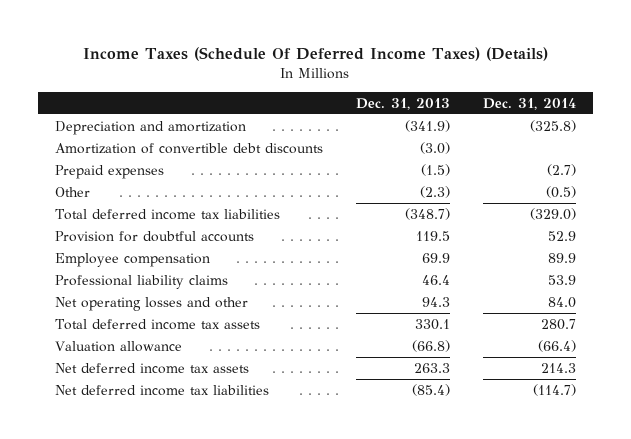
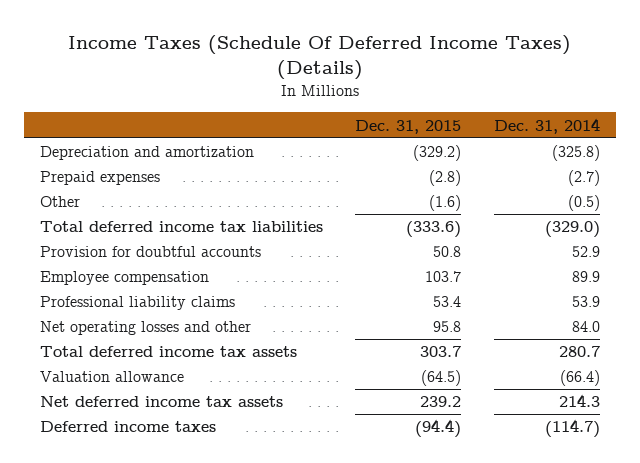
[355,97,450,110] Dec. 31, 2013 -> none
none -> [355,119,462,134] Dec. 31, 2015
[54,142,323,154] Amortization of convertible debt discounts -> none
[54,384,269,396] Net deferred income tax liabilities -> [39,421,216,433] Deferred income taxes

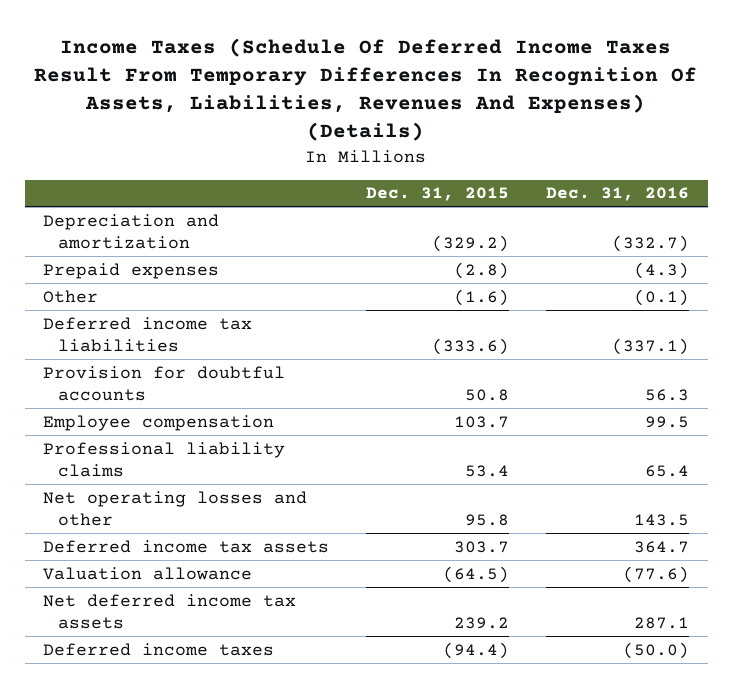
[67,34,571,81] Income Taxes (Schedule Of Deferred Income Taxes) (Details) -> [34,37,698,142] Income Taxes (Schedule Of Deferred Income Taxes Result From Temporary Differences In Recognition Of Assets, Liabilities, Revenues And Expenses) (Details)
[493,117,600,134] Dec. 31, 2014 -> none
none -> [546,187,690,202] Dec. 31, 2016
[39,221,323,233] Total deferred income tax liabilities -> [43,316,253,352] Deferred income tax liabilities
[39,346,297,358] Total deferred income tax assets -> [43,539,330,553] Deferred income tax assets

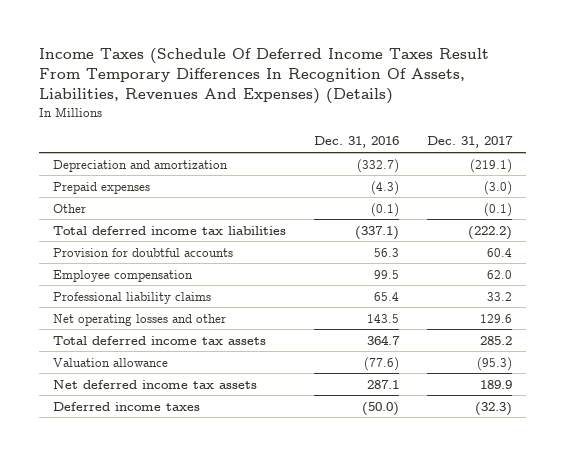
[366,187,510,202] Dec. 31, 2015 -> none
none -> [427,136,514,149] Dec. 31, 2017
[43,316,253,352] Deferred income tax liabilities -> [52,225,286,235] Total deferred income tax liabilities
[43,539,330,553] Deferred income tax assets -> [52,335,266,345] Total deferred income tax assets

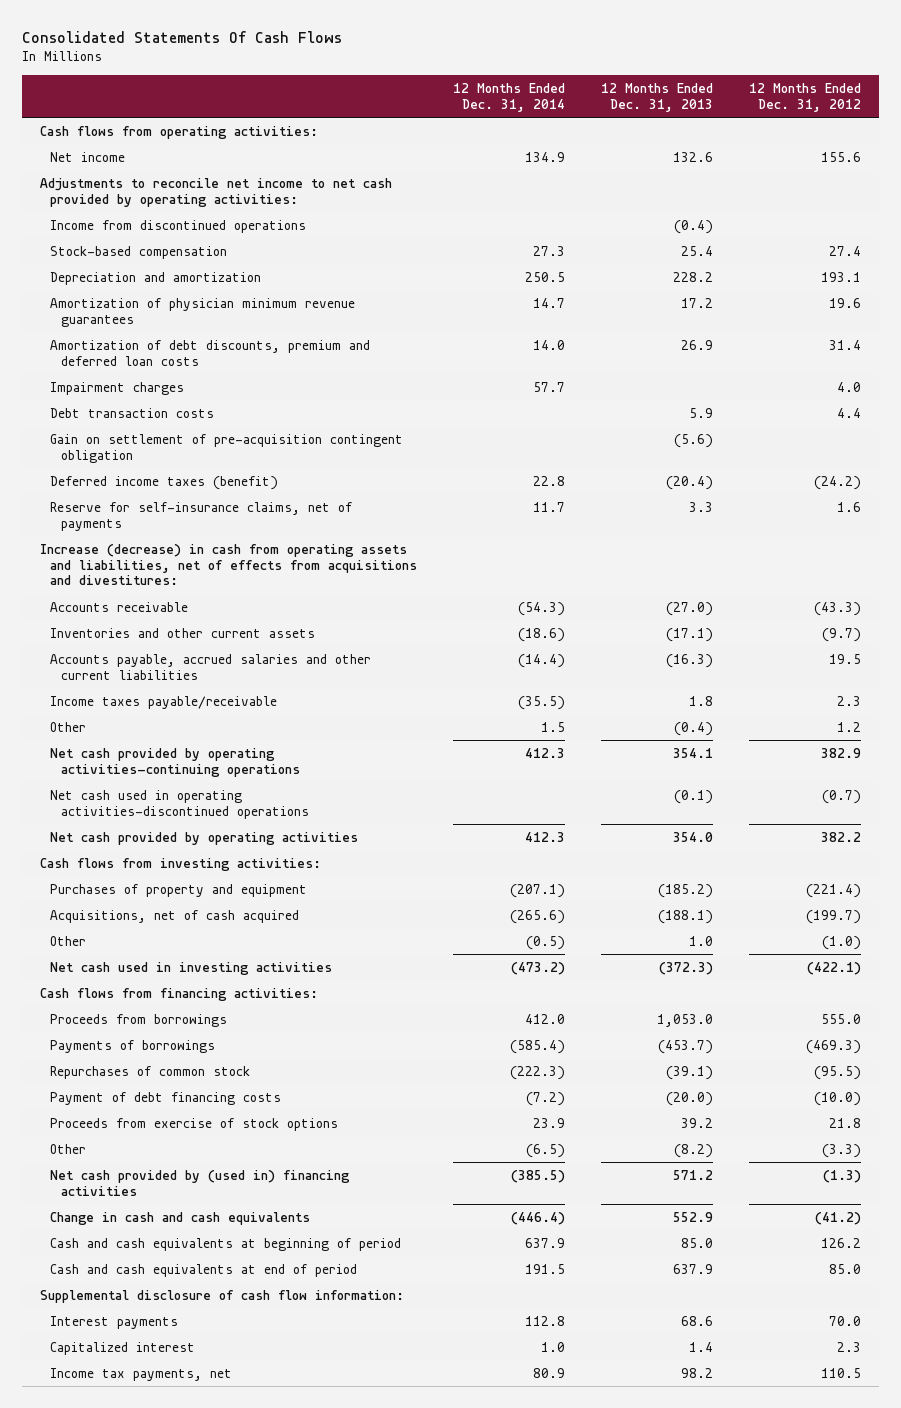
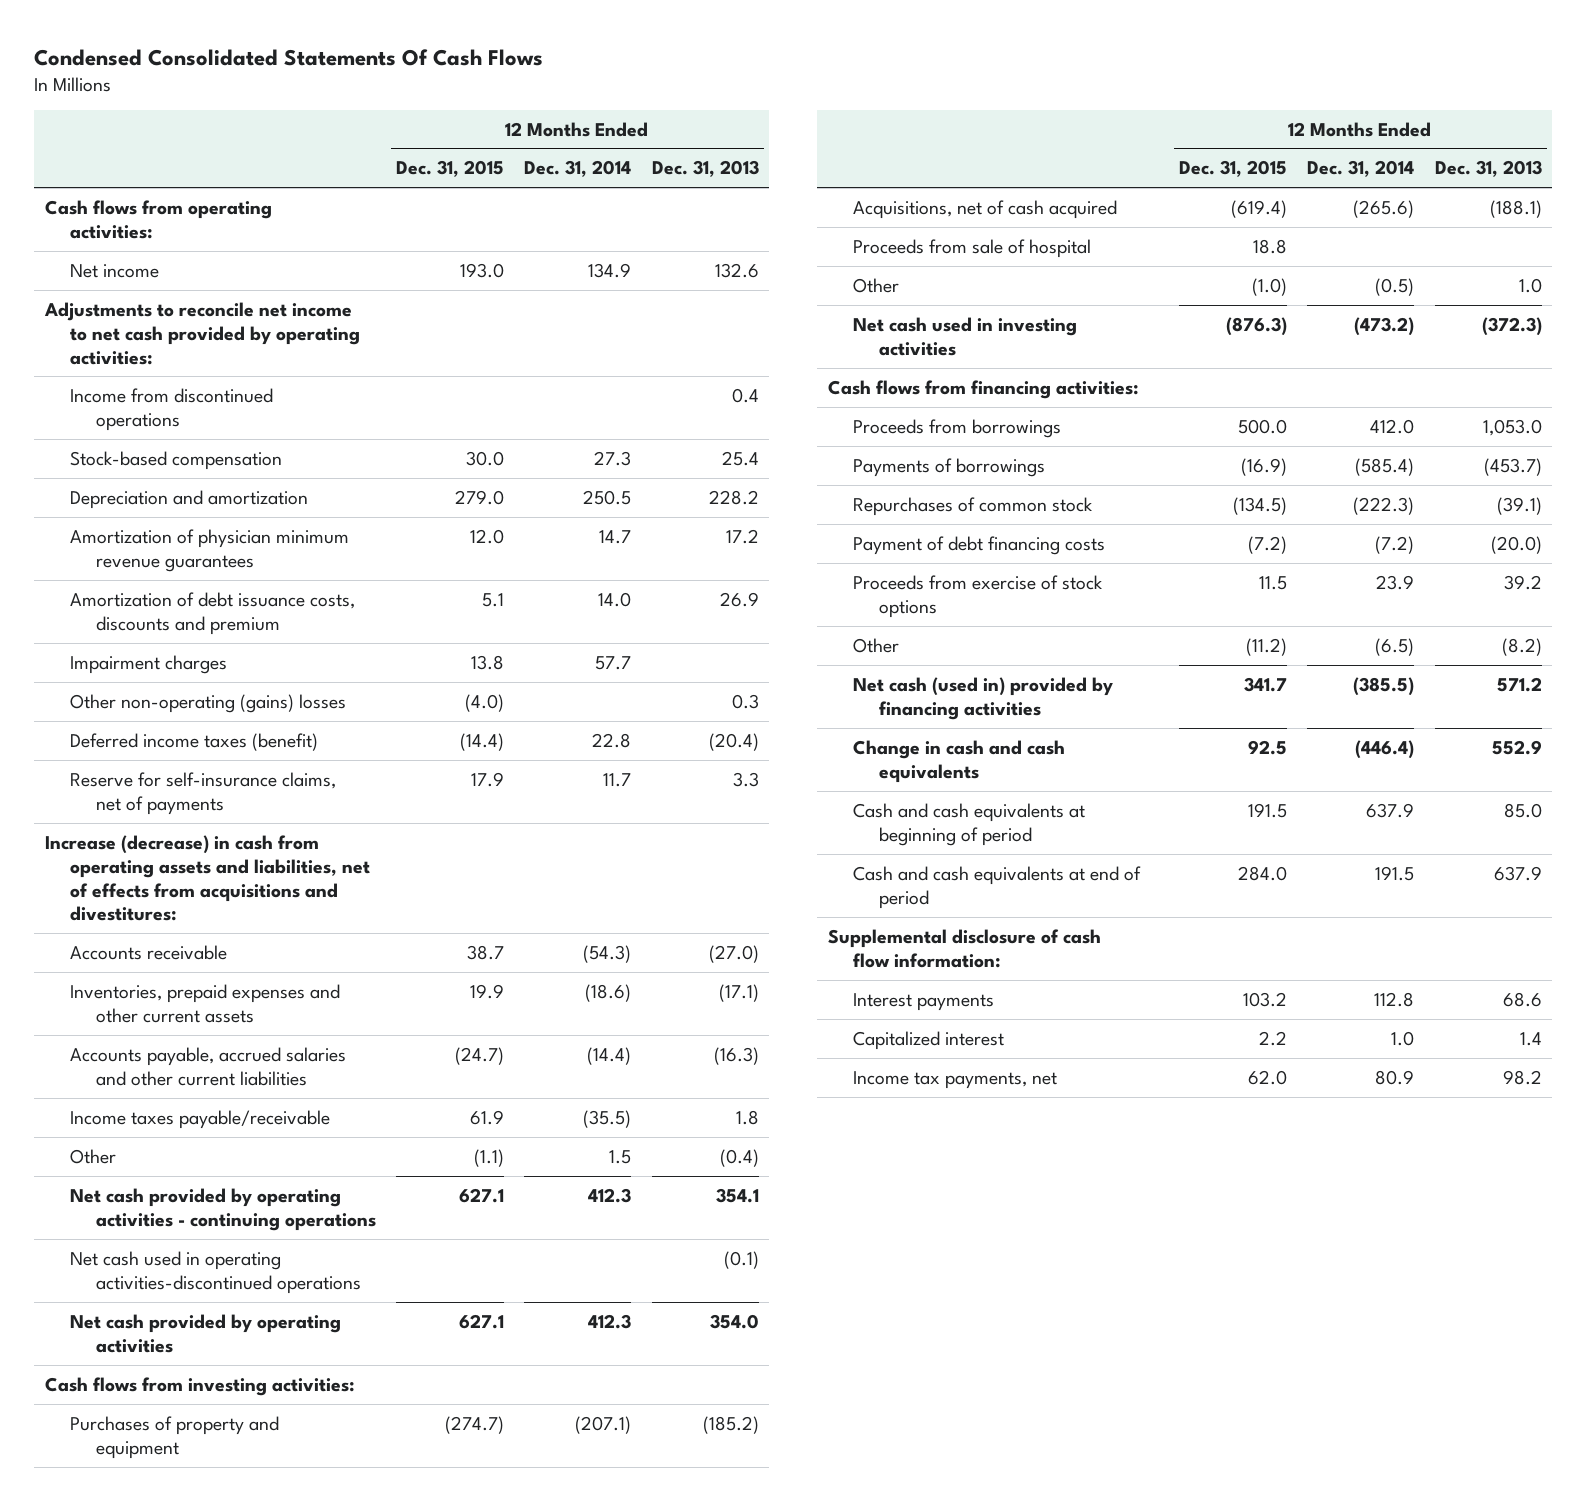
[21,30,342,43] Consolidated Statements Of Cash Flows -> [34,48,544,66] Condensed Consolidated Statements Of Cash Flows
[749,82,862,112] 12 Months Ended Dec. 31, 2012 -> none
none -> [395,160,504,178] Dec. 31, 2015
[674,219,714,234] (0.4) -> [731,387,759,403] 0.4
[50,339,371,366] Amortization of debt discounts, premium and deferred loan costs -> [70,591,356,635] Amortization of debt issuance costs, discounts and premium
[50,407,215,418] Debt transaction costs -> none
[50,433,404,463] Gain on settlement of pre-acquisition contingent obligation -> none
none -> [70,693,347,713] Other non-operating (gains) losses
[50,627,316,638] Inventories and other current assets -> [70,983,341,1023] Inventories, prepaid expenses and other current assets
[50,747,301,777] Net cash provided by operating activities-continuing operations -> [70,1187,376,1231] Net cash provided by operating activities - continuing operations
none -> [853,238,1092,258] Proceeds from sale of hospital
[50,1169,351,1196] Net cash provided by (used in) financing activities -> [853,676,1114,720] Net cash (used in) provided by financing activities

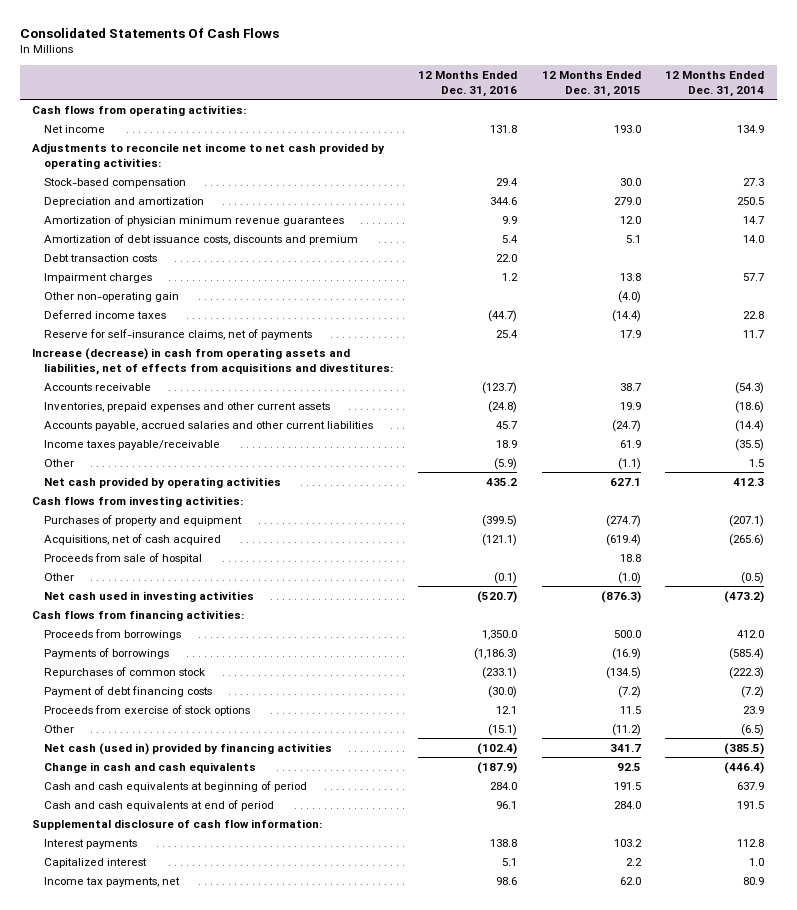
[34,48,544,66] Condensed Consolidated Statements Of Cash Flows -> [19,27,279,38] Consolidated Statements Of Cash Flows
[651,160,759,178] Dec. 31, 2013 -> none
none -> [417,70,517,97] 12 Months Ended Dec. 31, 2016
[70,387,274,431] Income from discontinued operations -> none
none -> [44,253,158,262] Debt transaction costs
[70,693,347,713] Other non-operating (gains) losses -> [44,291,180,302] Other non-operating gain
[70,732,319,751] Deferred income taxes (benefit) -> [44,309,167,319] Deferred income taxes
[70,1187,376,1231] Net cash provided by operating activities - continuing operations -> none
[70,1250,361,1294] Net cash used in operating activities-discontinued operations -> none

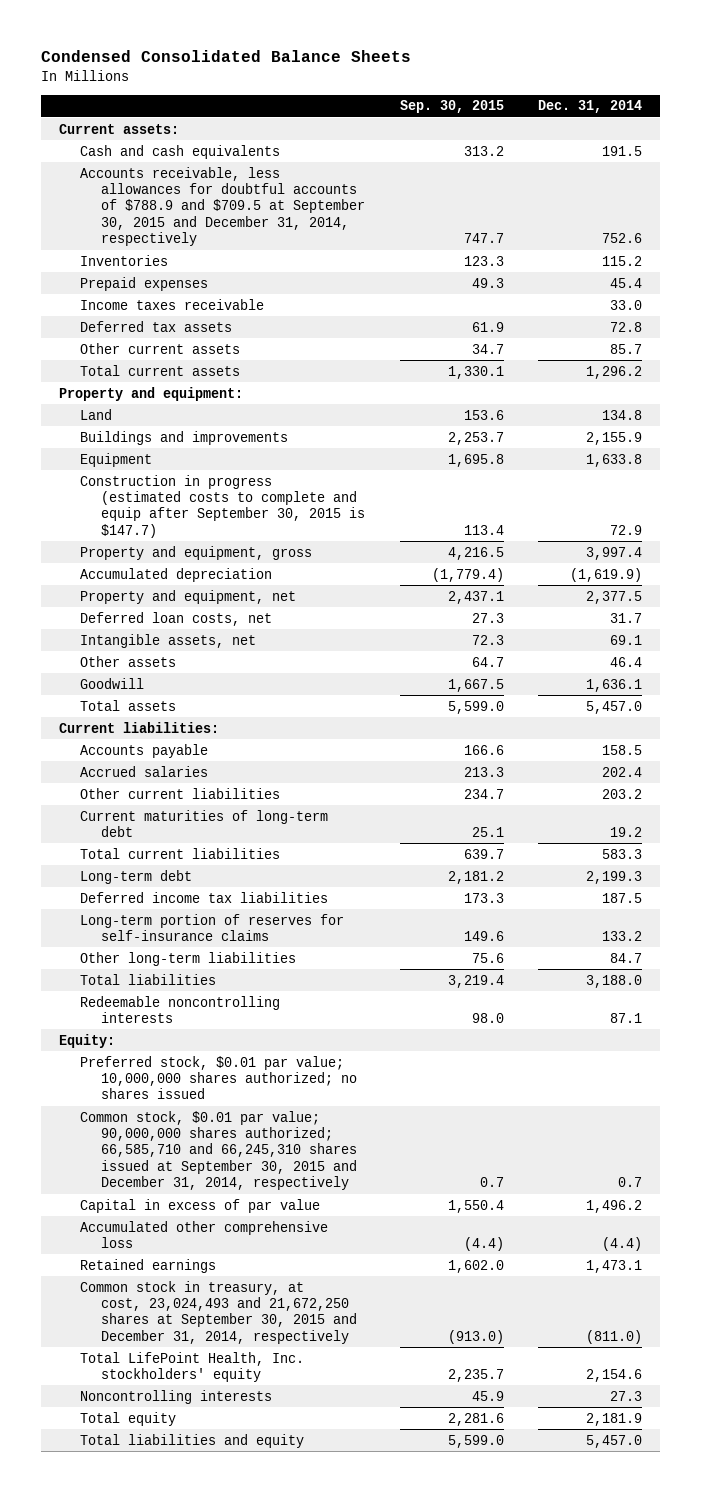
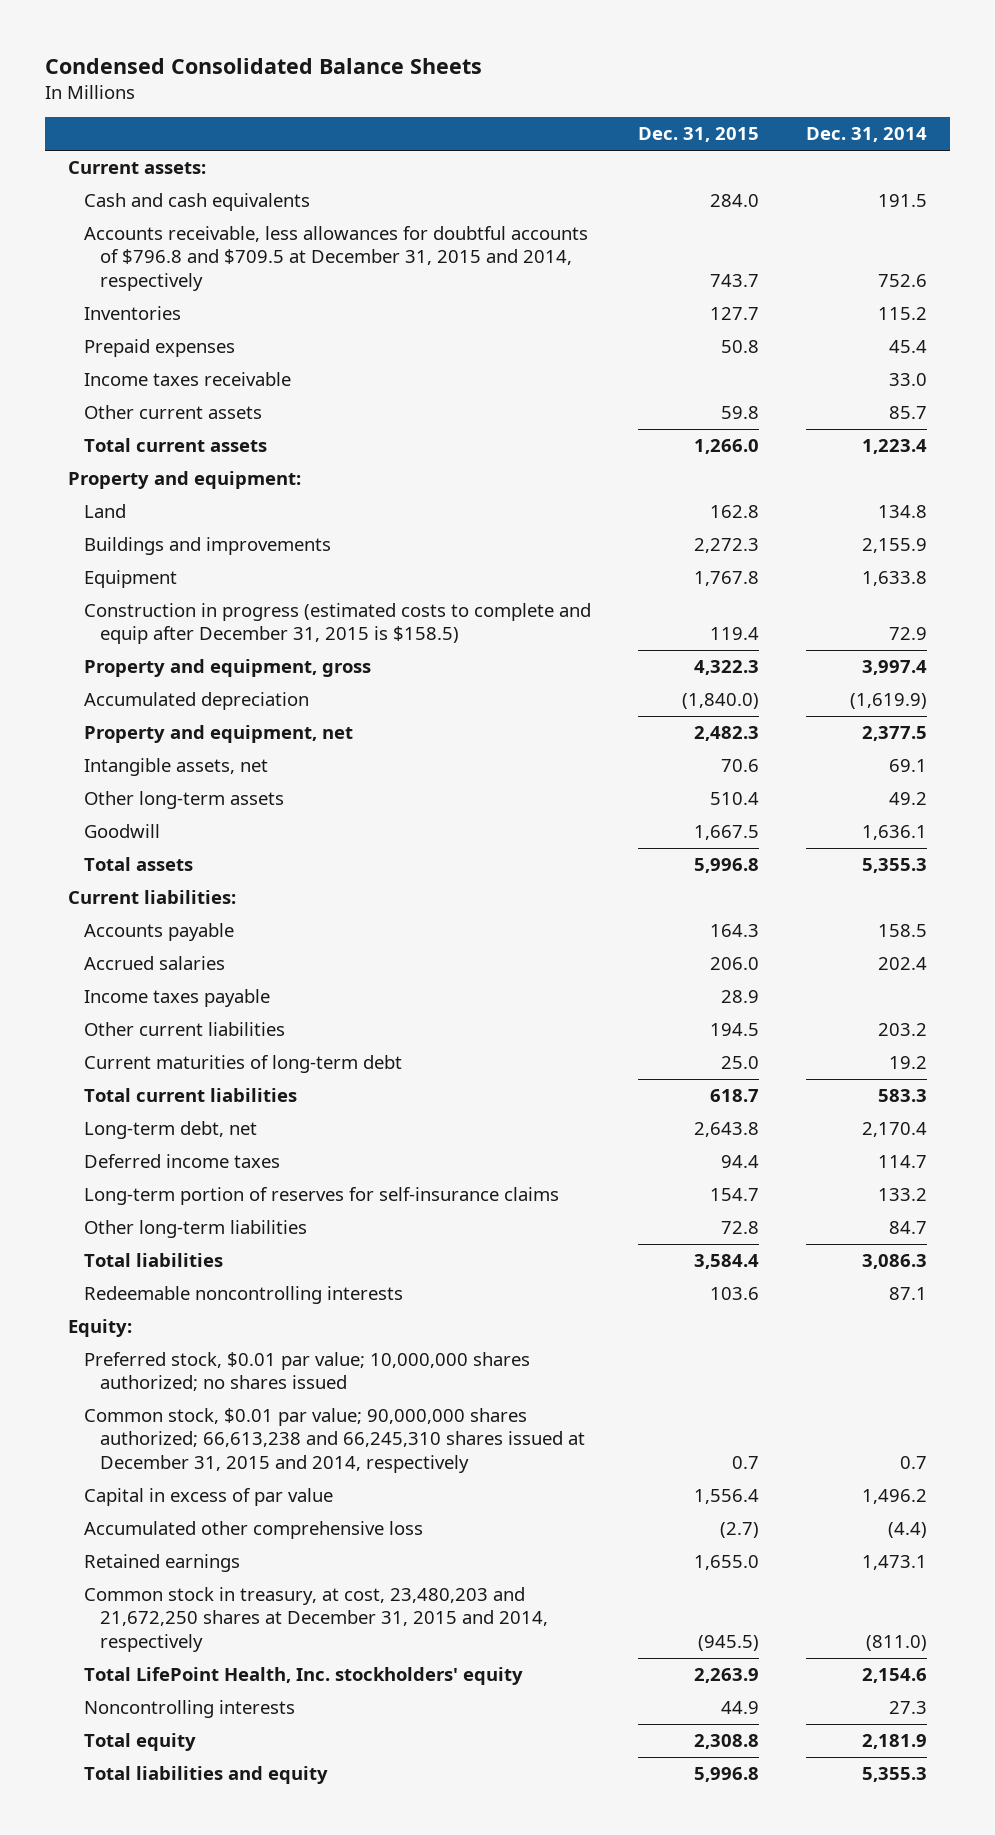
[399,100,504,114] Sep. 30, 2015 -> none
none -> [638,127,760,143] Dec. 31, 2015
[79,166,365,247] Accounts receivable, less allowances for doubtful accounts of $788.9 and $709.5 at September 30, 2015 and December 31, 2014, respectively -> [84,226,589,291] Accounts receivable, less allowances for doubtful accounts of $796.8 and $709.5 at December 31, 2015 and 2014, respectively
[79,320,232,332] Deferred tax assets -> none
[586,365,643,379] 1,296.2 -> [861,439,927,455] 1,223.4
[79,474,365,538] Construction in progress (estimated costs to complete and equip after September 30, 2015 is $147.7) -> [84,603,592,645] Construction in progress (estimated costs to complete and equip after December 31, 2015 is $158.5)
[79,611,272,626] Deferred loan costs, net -> none
[79,655,176,667] Other assets -> [84,791,285,810] Other long-term assets
[610,656,643,667] 46.4 -> [888,792,927,806] 49.2
[586,700,643,714] 5,457.0 -> [861,858,927,874] 5,355.3
none -> [84,989,271,1008] Income taxes payable
[79,869,192,884] Long-term debt -> [84,1121,258,1140] Long-term debt, net
[586,870,643,884] 2,199.3 -> [861,1122,927,1138] 2,170.4
[79,891,328,903] Deferred income tax liabilities -> [84,1154,281,1169] Deferred income taxes
[602,892,643,903] 187.5 -> [877,1155,927,1169] 114.7
[586,974,643,988] 3,188.0 -> [861,1254,927,1270] 3,086.3
[79,1110,357,1191] Common stock, $0.01 par value; 90,000,000 shares authorized; 66,585,710 and 66,245,310 shares issued at September 30, 2015 and December 31, 2014, respectively -> [84,1408,586,1473] Common stock, $0.01 par value; 90,000,000 shares authorized; 66,613,238 and 66,245,310 shares issued at December 31, 2015 and 2014, respectively
[79,1280,357,1344] Common stock in treasury, at cost, 23,024,493 and 21,672,250 shares at September 30, 2015 and December 31, 2014, respectively -> [84,1587,549,1652] Common stock in treasury, at cost, 23,480,203 and 21,672,250 shares at December 31, 2015 and 2014, respectively
[586,1434,643,1448] 5,457.0 -> [861,1767,927,1783] 5,355.3

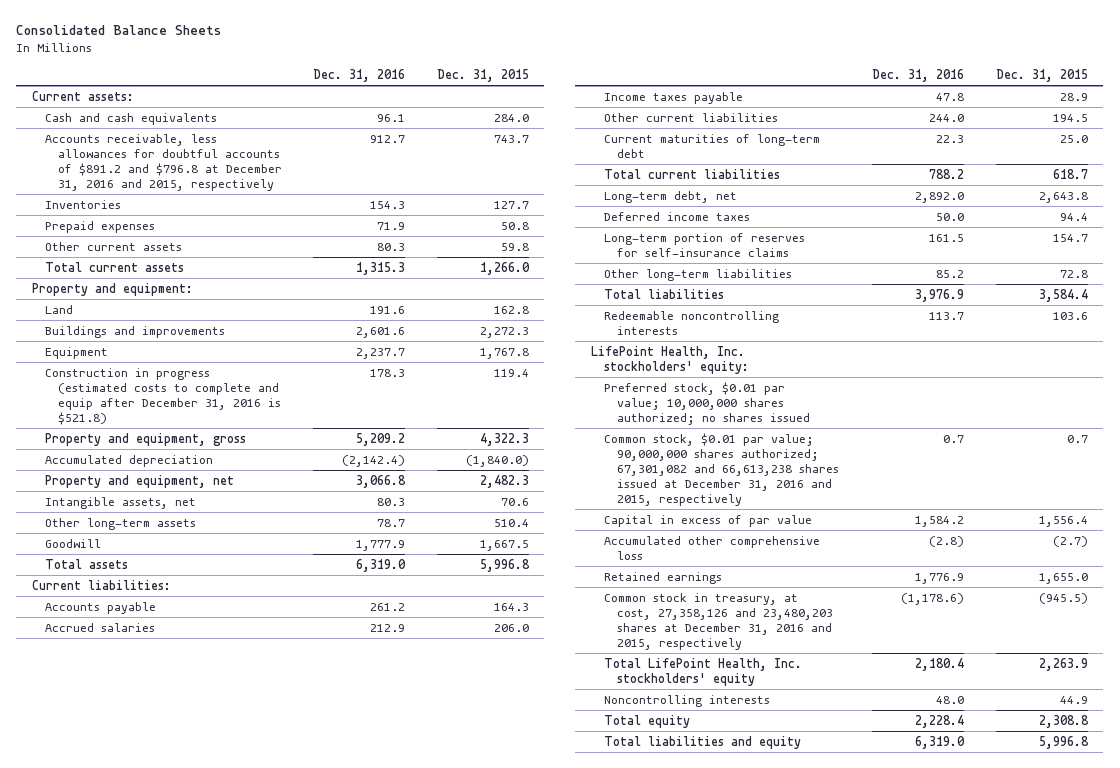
[44,57,482,74] Condensed Consolidated Balance Sheets -> [16,25,222,36] Consolidated Balance Sheets
[805,127,927,143] Dec. 31, 2014 -> none
none -> [313,69,406,83] Dec. 31, 2016
[84,226,589,291] Accounts receivable, less allowances for doubtful accounts of $796.8 and $709.5 at December 31, 2015 and 2014, respectively -> [44,133,282,191] Accounts receivable, less allowances for doubtful accounts of $891.2 and $796.8 at December 31, 2016 and 2015, respectively
[84,372,292,387] Income taxes receivable -> none
[84,603,592,645] Construction in progress (estimated costs to complete and equip after December 31, 2015 is $158.5) -> [44,367,281,425] Construction in progress (estimated costs to complete and equip after December 31, 2016 is $521.8)
[68,1319,133,1338] Equity: -> none
none -> [590,345,749,374] LifePoint Health, Inc. stockholders' equity:
[84,1408,586,1473] Common stock, $0.01 par value; 90,000,000 shares authorized; 66,613,238 and 66,245,310 shares issued at December 31, 2015 and 2014, respectively -> [603,432,839,506] Common stock, $0.01 par value; 90,000,000 shares authorized; 67,301,082 and 66,613,238 shares issued at December 31, 2016 and 2015, respectively
[84,1587,549,1652] Common stock in treasury, at cost, 23,480,203 and 21,672,250 shares at December 31, 2015 and 2014, respectively -> [603,592,833,650] Common stock in treasury, at cost, 27,358,126 and 23,480,203 shares at December 31, 2016 and 2015, respectively

